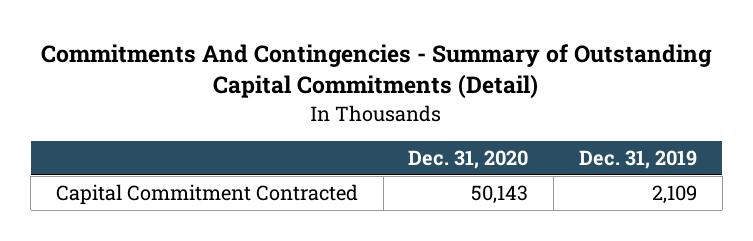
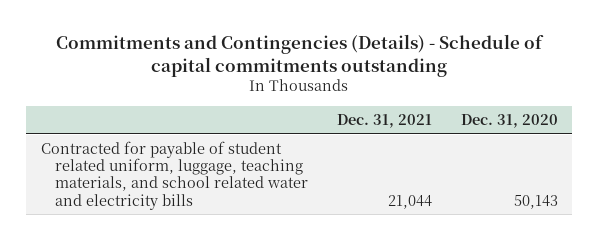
[41,44,713,100] Commitments And Contingencies - Summary of Outstanding Capital Commitments (Detail) -> [56,34,545,77] Commitments and Contingencies (Details) - Schedule of capital commitments outstanding
[578,149,697,169] Dec. 31, 2019 -> none
none -> [336,114,432,129] Dec. 31, 2021
[55,184,358,206] Capital Commitment Contracted -> [40,141,308,210] Contracted for payable of student related uniform, luggage, teaching materials, and school related water and electricity bills

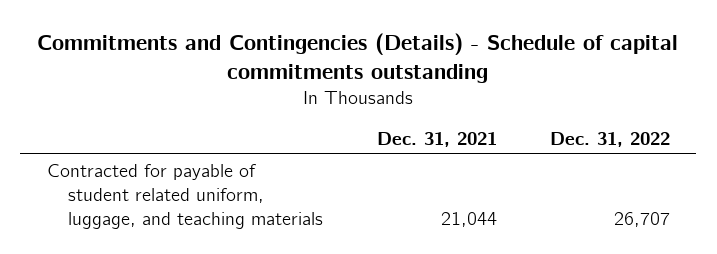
[460,114,558,129] Dec. 31, 2020 -> none
none -> [549,132,670,148] Dec. 31, 2022
[40,141,308,210] Contracted for payable of student related uniform, luggage, teaching materials, and school related water and electricity bills -> [46,163,324,229] Contracted for payable of student related uniform, luggage, and teaching materials

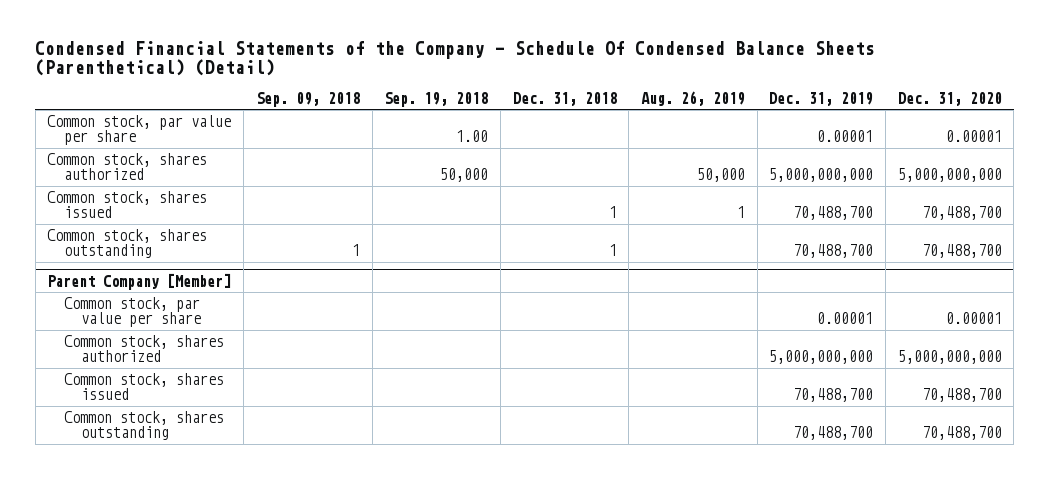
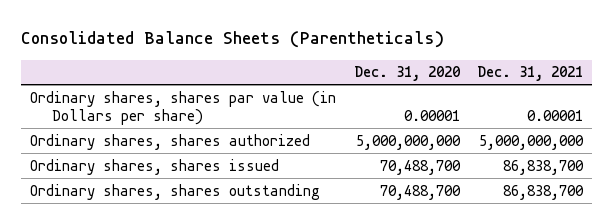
[35,40,876,77] Condensed Financial Statements of the Company - Schedule Of Condensed Balance Sheets (Parenthetical) (Detail) -> [20,31,444,49] Consolidated Balance Sheets (Parentheticals)
[255,91,360,107] Sep. 09, 2018 -> none
[384,91,489,107] Sep. 19, 2018 -> none
[512,91,617,106] Dec. 31, 2018 -> none
[640,90,745,106] Aug. 26, 2019 -> none
[769,91,874,106] Dec. 31, 2019 -> none
none -> [477,66,584,82] Dec. 31, 2021
[47,272,232,290] Parent Company [Member] -> none
[64,297,201,328] Common stock, par value per share -> none
[64,335,225,363] Common stock, shares authorized -> none
[64,373,225,401] Common stock, shares issued -> none
[64,411,225,441] Common stock, shares outstanding -> none
[47,115,232,146] Common stock, par value per share -> [29,90,336,125] Ordinary shares, shares par value (in Dollars per share)
[47,153,208,181] Common stock, shares authorized -> [29,133,310,150] Ordinary shares, shares authorized
[47,191,208,219] Common stock, shares issued -> [29,158,279,175] Ordinary shares, shares issued
[47,229,208,259] Common stock, shares outstanding -> [29,183,320,200] Ordinary shares, shares outstanding

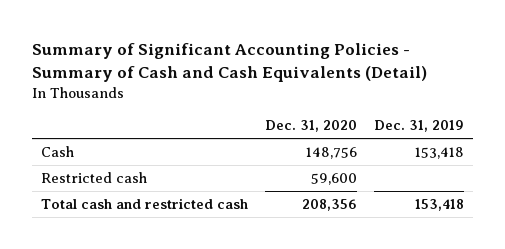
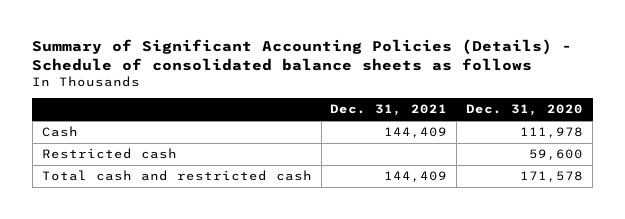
[32,43,428,82] Summary of Significant Accounting Policies - Summary of Cash and Cash Equivalents (Detail) -> [32,38,573,71] Summary of Significant Accounting Policies (Details) - Schedule of consolidated balance sheets as follows
[374,120,465,133] Dec. 31, 2019 -> none
none -> [330,104,448,117] Dec. 31, 2021
[306,146,358,159] 148,756 -> [520,127,584,139] 111,978
[302,198,358,211] 208,356 -> [520,171,584,183] 171,578

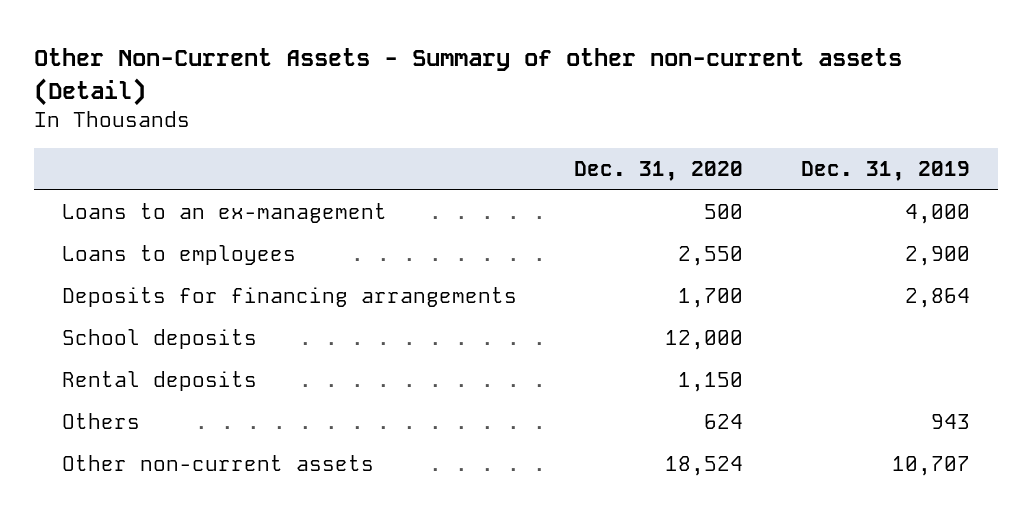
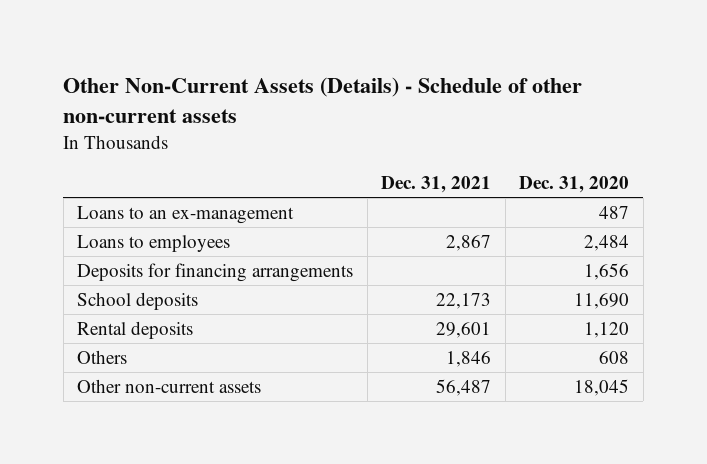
[33,48,902,106] Other Non-Current Assets - Summary of other non-current assets (Detail) -> [63,77,583,123] Other Non-Current Assets (Details) - Schedule of other non-current assets
[800,161,970,182] Dec. 31, 2019 -> none
none -> [381,175,492,193] Dec. 31, 2021
[704,204,744,220] 500 -> [599,205,630,219] 487
[678,246,744,267] 2,550 -> [584,234,630,251] 2,484
[678,288,744,309] 1,700 -> [584,262,630,280] 1,656
[665,330,744,351] 12,000 -> [574,292,630,309] 11,690
[678,372,744,393] 1,150 -> [584,321,630,338] 1,120
[704,414,744,430] 624 -> [599,350,630,364] 608
[665,456,744,477] 18,524 -> [574,378,630,396] 18,045

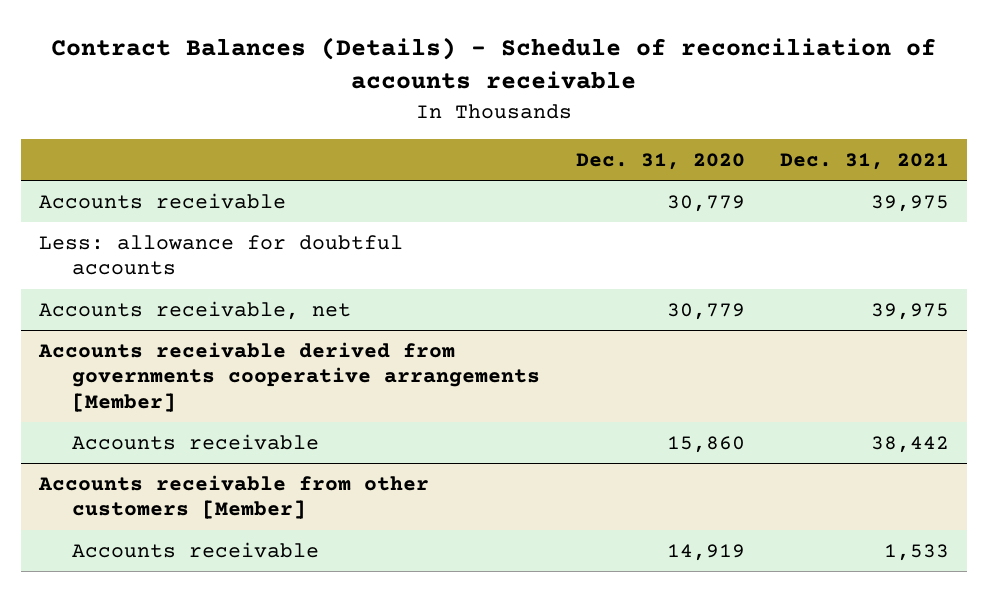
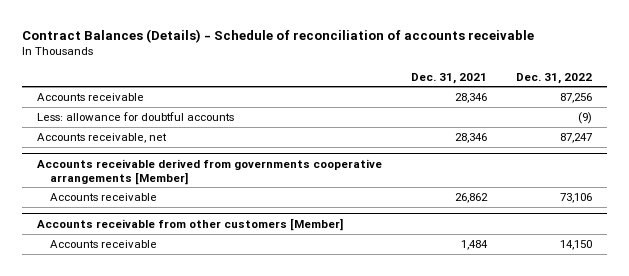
[575,152,745,170] Dec. 31, 2020 -> none
none -> [516,72,593,84] Dec. 31, 2022
[871,194,950,212] 39,975 -> [454,92,487,103] 28,346
[871,302,950,320] 39,975 -> [454,132,487,143] 28,346
[871,435,950,453] 38,442 -> [454,192,488,203] 26,862
[884,543,950,561] 1,533 -> [460,239,488,250] 1,484

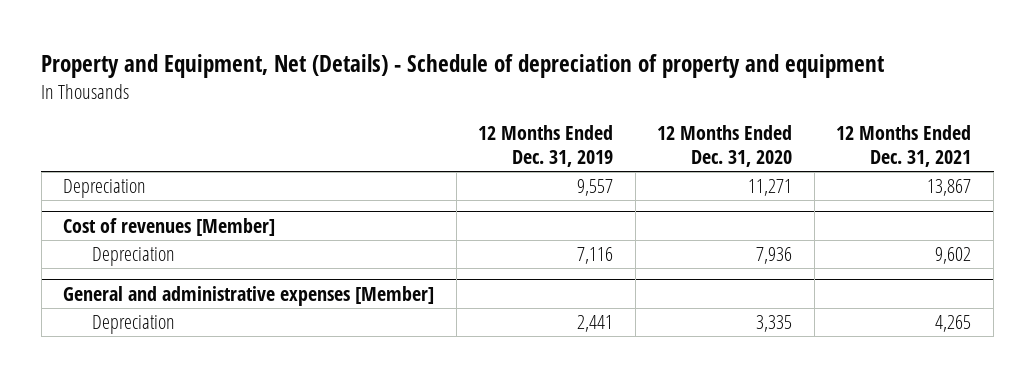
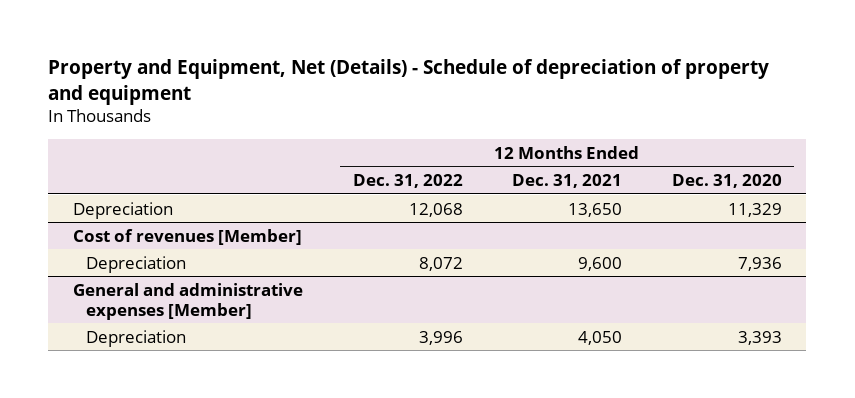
[478,125,614,168] 12 Months Ended Dec. 31, 2019 -> none
none -> [352,174,463,189] Dec. 31, 2022
[748,179,793,197] 11,271 -> [727,202,782,217] 11,329
[927,179,972,197] 13,867 -> [568,202,623,217] 13,650
[935,247,972,265] 9,602 -> [578,256,623,271] 9,600
[756,315,793,333] 3,335 -> [737,330,782,345] 3,393
[935,315,972,333] 4,265 -> [578,330,623,345] 4,050

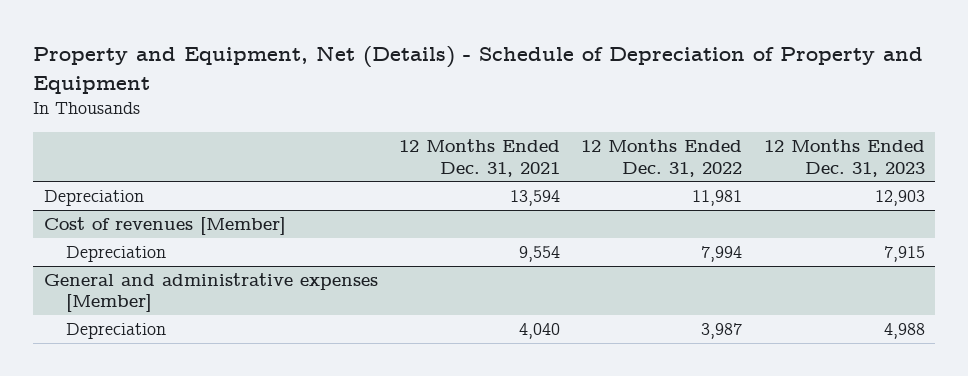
[48,59,770,105] Property and Equipment, Net (Details) - Schedule of depreciation of property and equipment -> [33,46,924,94] Property and Equipment, Net (Details) - Schedule of Depreciation of Property and Equipment
[671,174,782,189] Dec. 31, 2020 -> none
none -> [763,139,925,177] 12 Months Ended Dec. 31, 2023
[408,202,463,217] 12,068 -> [692,190,743,207] 11,981
[568,202,623,217] 13,650 -> [510,190,561,207] 13,594
[418,256,463,271] 8,072 -> [701,246,743,263] 7,994
[578,256,623,271] 9,600 -> [519,246,561,263] 9,554
[418,330,463,345] 3,996 -> [701,323,743,340] 3,987
[578,330,623,345] 4,050 -> [519,323,561,340] 4,040

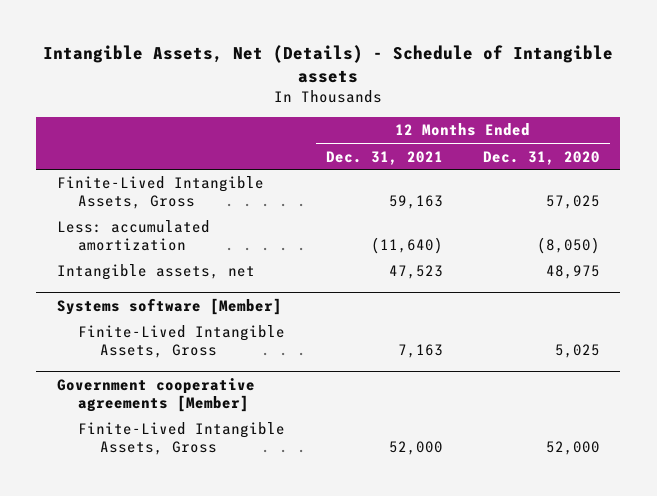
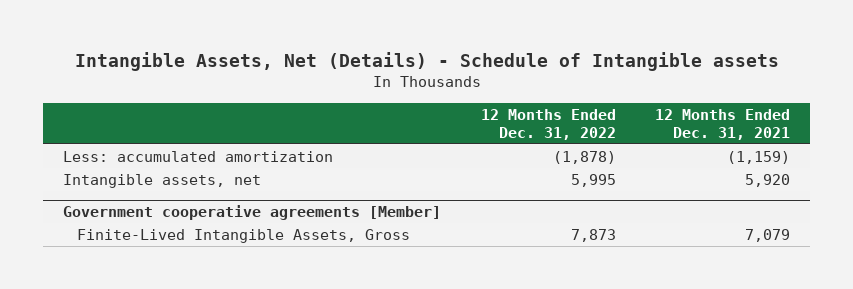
[483,150,601,165] Dec. 31, 2020 -> none
none -> [480,108,616,140] 12 Months Ended Dec. 31, 2022
[56,176,264,210] Finite-Lived Intangible Assets, Gross -> none
[56,298,282,316] Systems software [Member] -> none
[78,325,286,359] Finite-Lived Intangible Assets, Gross -> none
[370,237,443,255] (11,640) -> [727,150,791,164] (1,159)
[388,265,443,280] 47,523 -> [745,173,791,187] 5,920
[388,441,443,456] 52,000 -> [745,228,791,242] 7,079

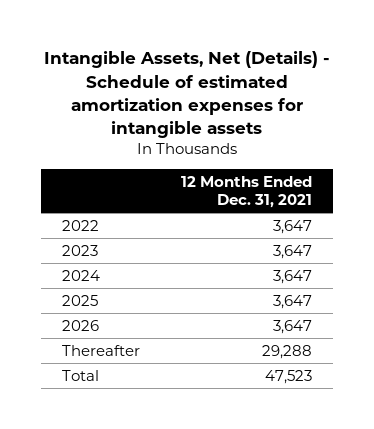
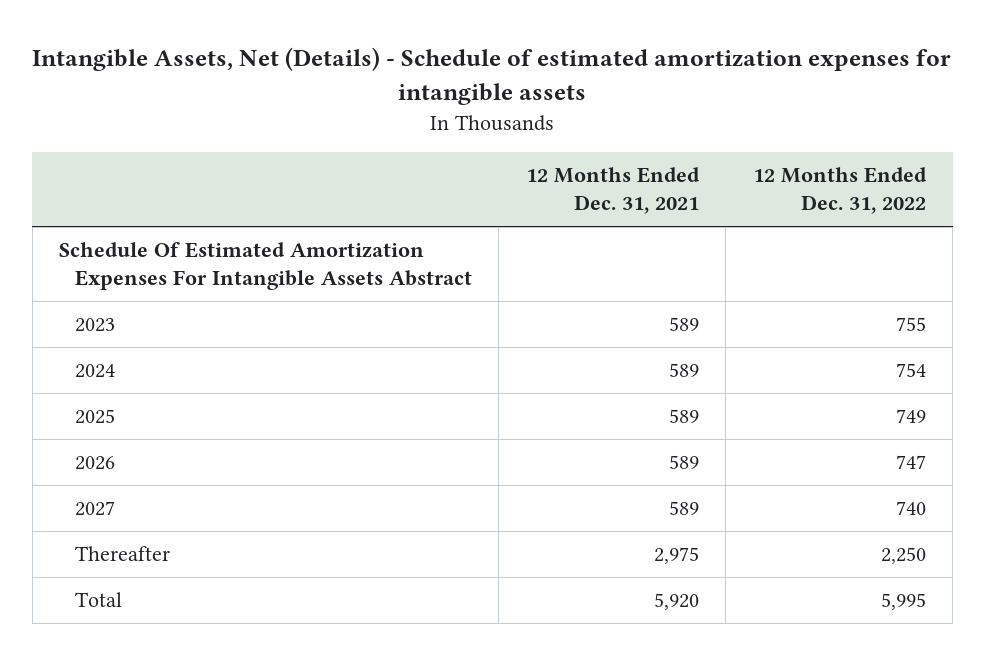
none -> [752,166,927,215] 12 Months Ended Dec. 31, 2022
[61,219,99,231] 2022 -> none
none -> [59,242,473,291] Schedule Of Estimated Amortization Expenses For Intangible Assets Abstract
[273,244,313,259] 3,647 -> [668,317,699,332] 589
[273,269,313,284] 3,647 -> [668,363,699,378] 589
[273,294,313,309] 3,647 -> [668,409,699,424] 589
[273,319,313,334] 3,647 -> [668,455,699,470] 589
none -> [75,501,116,517] 2027
[262,344,313,359] 29,288 -> [653,547,699,565] 2,975
[265,369,313,384] 47,523 -> [653,593,699,611] 5,920

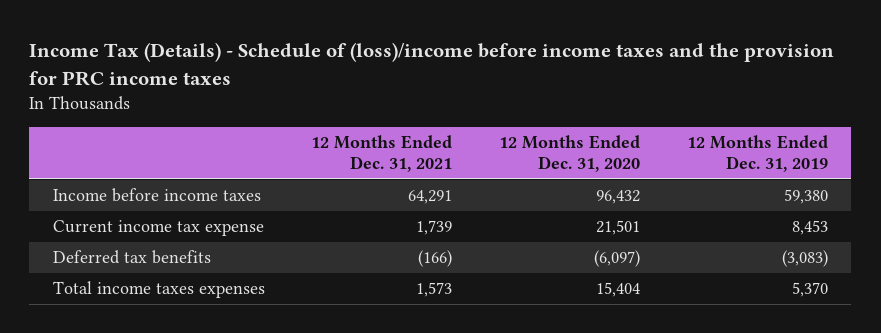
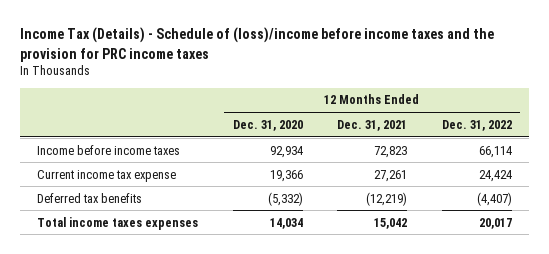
[686,135,828,173] 12 Months Ended Dec. 31, 2019 -> none
none -> [441,119,512,131] Dec. 31, 2022
[408,190,453,205] 64,291 -> [374,145,408,158] 72,823
[596,190,641,205] 96,432 -> [269,145,303,158] 92,934
[416,220,453,236] 1,739 -> [374,169,408,182] 27,261
[596,220,641,236] 21,501 -> [269,169,303,182] 19,366
[418,250,453,268] (166) -> [366,191,408,206] (12,219)
[594,250,641,268] (6,097) -> [267,191,303,206] (5,332)
[416,282,453,298] 1,573 -> [374,217,408,229] 15,042
[596,282,641,298] 15,404 -> [269,217,303,229] 14,034

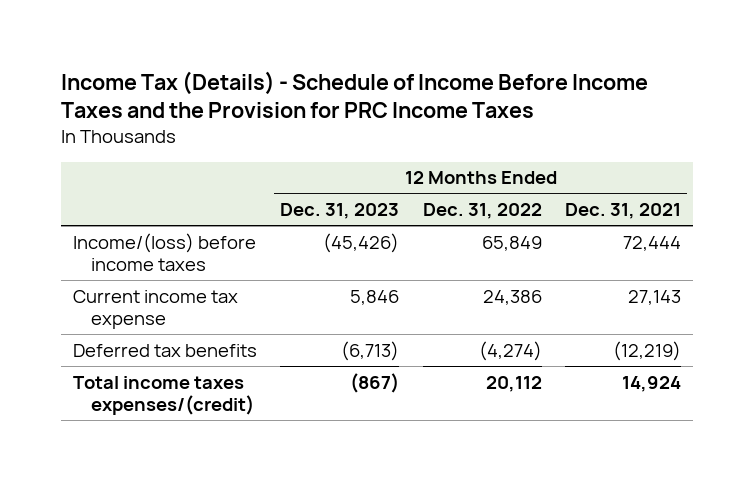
[20,27,495,62] Income Tax (Details) - Schedule of (loss)/income before income taxes and the provision for PRC income taxes -> [60,70,648,119] Income Tax (Details) - Schedule of Income Before Income Taxes and the Provision for PRC Income Taxes
[232,119,303,131] Dec. 31, 2020 -> none
none -> [280,202,400,219] Dec. 31, 2023
[37,144,181,155] Income before income taxes -> [72,232,256,272] Income/(loss) before income taxes
[374,145,408,158] 72,823 -> [623,235,682,251] 72,444
[478,145,512,158] 66,114 -> [481,235,542,251] 65,849
[374,169,408,182] 27,261 -> [628,289,682,305] 27,143
[478,169,512,182] 24,424 -> [482,289,542,305] 24,386
[476,191,512,206] (4,407) -> [478,340,542,361] (4,274)
[37,216,199,230] Total income taxes expenses -> [72,375,255,416] Total income taxes expenses/(credit)
[374,217,408,229] 15,042 -> [622,375,682,392] 14,924
[478,217,512,229] 20,017 -> [485,375,542,392] 20,112

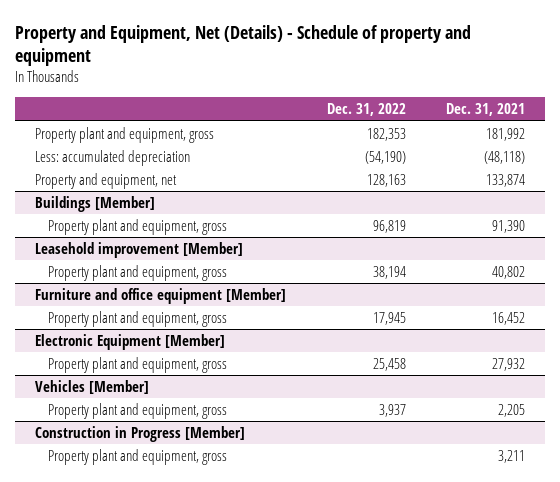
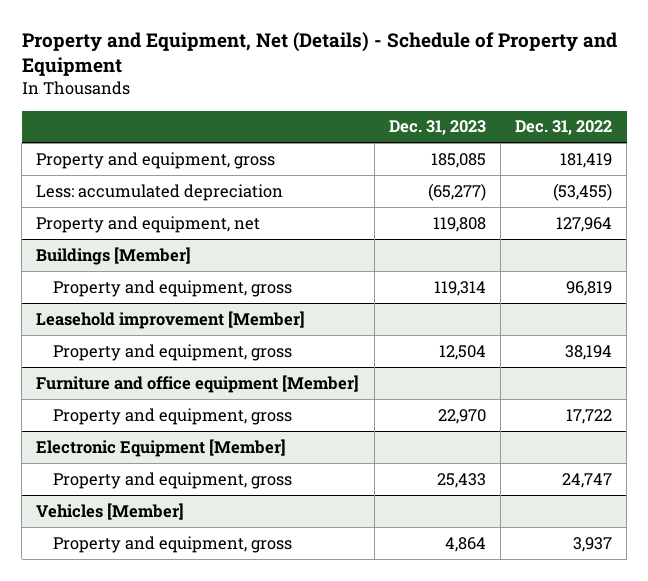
[15,24,472,66] Property and Equipment, Net (Details) - Schedule of property and equipment -> [21,31,617,77] Property and Equipment, Net (Details) - Schedule of Property and Equipment
[446,103,526,117] Dec. 31, 2021 -> none
none -> [388,120,486,136] Dec. 31, 2023
[35,126,215,143] Property plant and equipment, gross -> [36,151,276,169] Property and equipment, gross
[366,127,406,141] 182,353 -> [560,152,613,168] 181,419
[364,150,406,164] (54,190) -> [553,182,613,201] (53,455)
[366,173,406,187] 128,163 -> [556,216,613,232] 127,964
[48,218,228,235] Property plant and equipment, gross -> [52,279,292,297] Property and equipment, gross
[48,264,228,281] Property plant and equipment, gross -> [52,343,292,361] Property and equipment, gross
[48,310,228,327] Property plant and equipment, gross -> [52,407,292,425] Property and equipment, gross
[372,311,406,325] 17,945 -> [566,408,613,424] 17,722
[48,356,228,373] Property plant and equipment, gross -> [52,471,292,489] Property and equipment, gross
[372,357,406,371] 25,458 -> [562,472,613,488] 24,747
[35,425,246,442] Construction in Progress [Member] -> none
[48,448,228,465] Property plant and equipment, gross -> none
[48,402,228,419] Property plant and equipment, gross -> [52,535,292,553] Property and equipment, gross

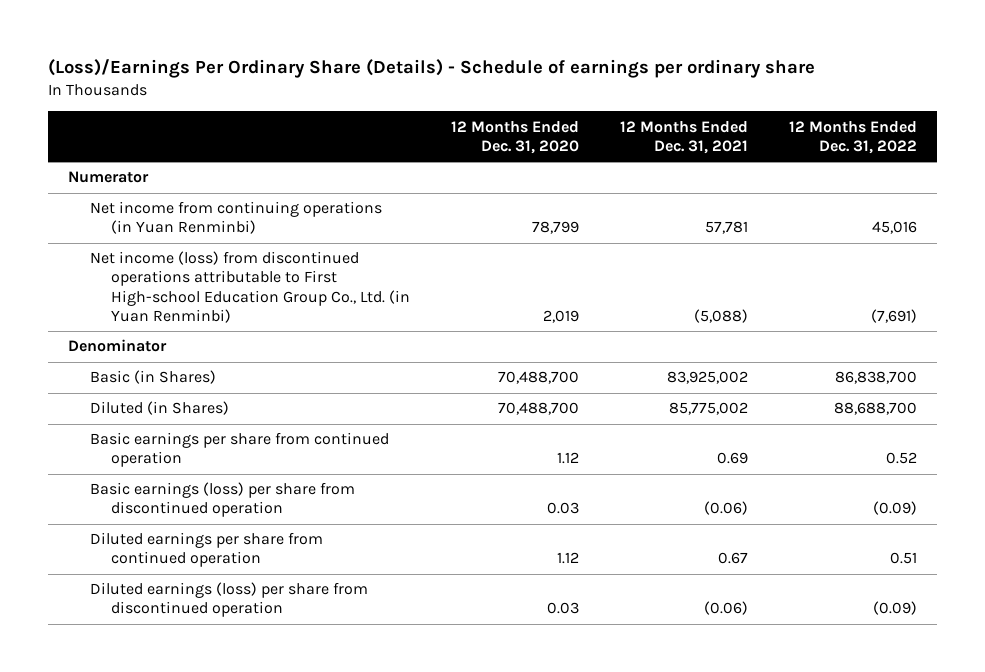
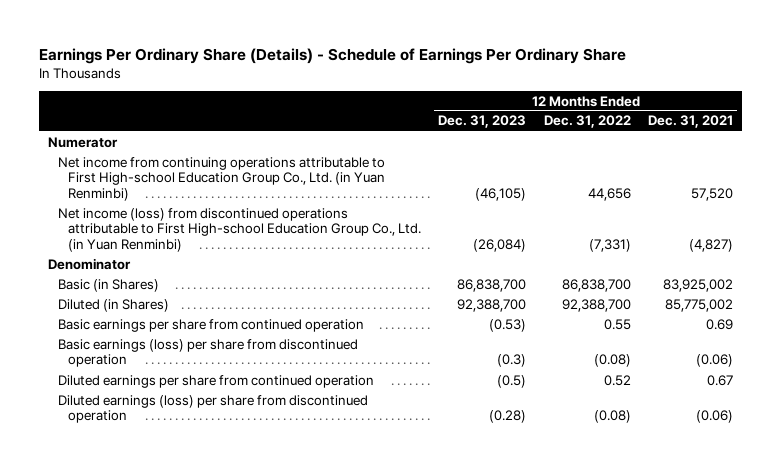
[48,59,816,79] (Loss)/Earnings Per Ordinary Share (Details) - Schedule of earnings per ordinary share -> [38,47,626,64] Earnings Per Ordinary Share (Details) - Schedule of Earnings Per Ordinary Share
[451,120,580,154] 12 Months Ended Dec. 31, 2020 -> none
none -> [438,115,527,129] Dec. 31, 2023
[89,201,382,235] Net income from continuing operations (in Yuan Renminbi) -> [57,156,385,202] Net income from continuing operations attributable to First High-school Education Group Co., Ltd. (in Yuan Renminbi)
[704,221,748,235] 57,781 -> [690,188,733,202] 57,520
[871,221,917,235] 45,016 -> [587,188,631,202] 44,656
[693,308,748,323] (5,088) -> [688,239,733,253] (4,827)
[870,308,917,323] (7,691) -> [588,239,631,253] (7,331)
[833,402,917,416] 88,688,700 -> [561,298,631,312] 92,388,700
[885,452,917,465] 0.52 -> [603,318,631,330] 0.55
[872,501,917,516] (0.09) -> [593,354,631,368] (0.08)
[889,552,917,565] 0.51 -> [603,374,631,386] 0.52
[872,601,917,616] (0.09) -> [593,410,631,424] (0.08)

